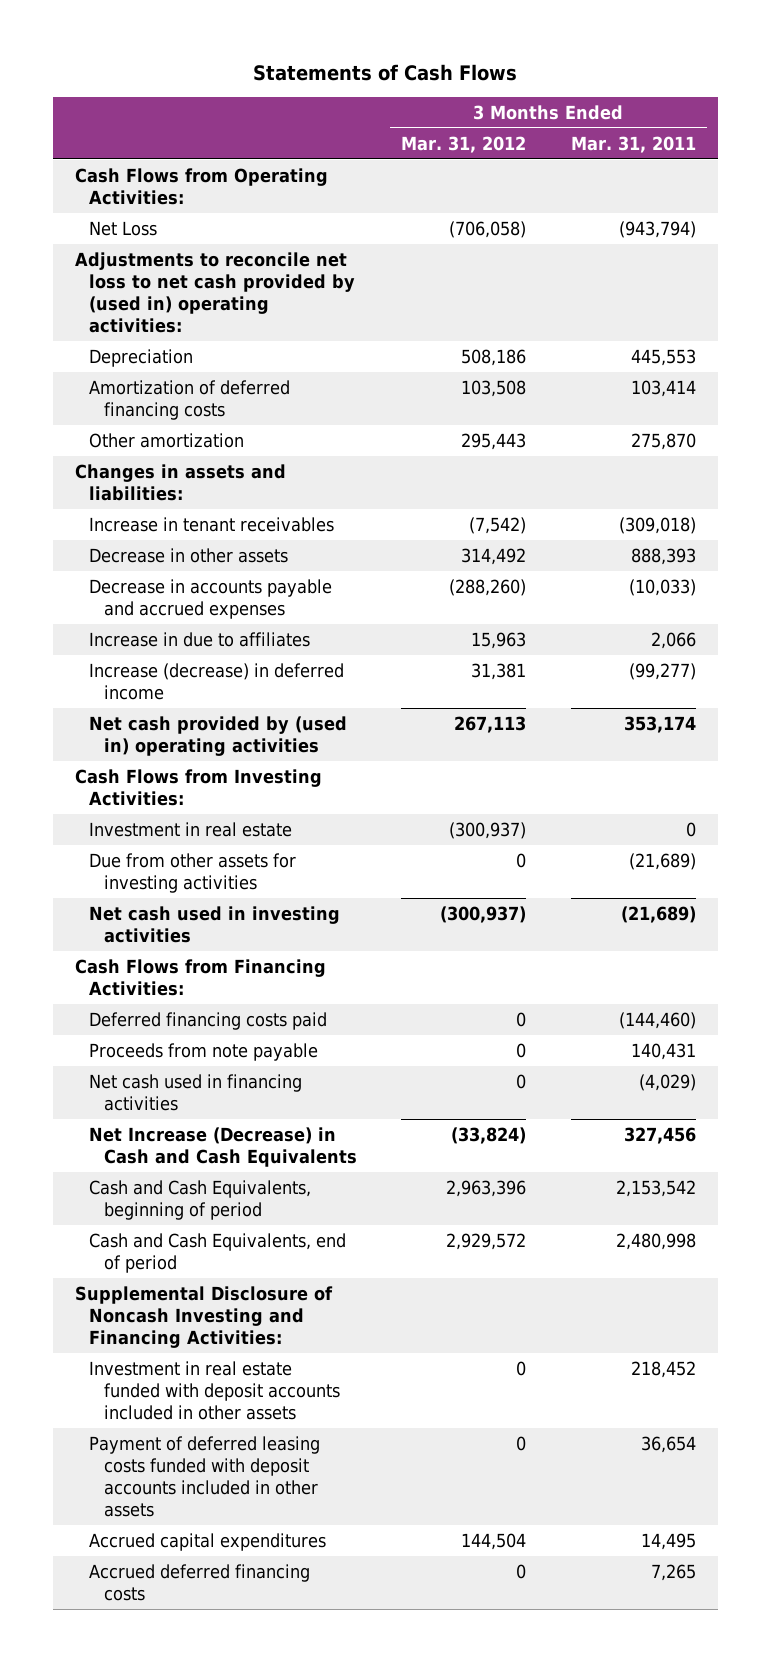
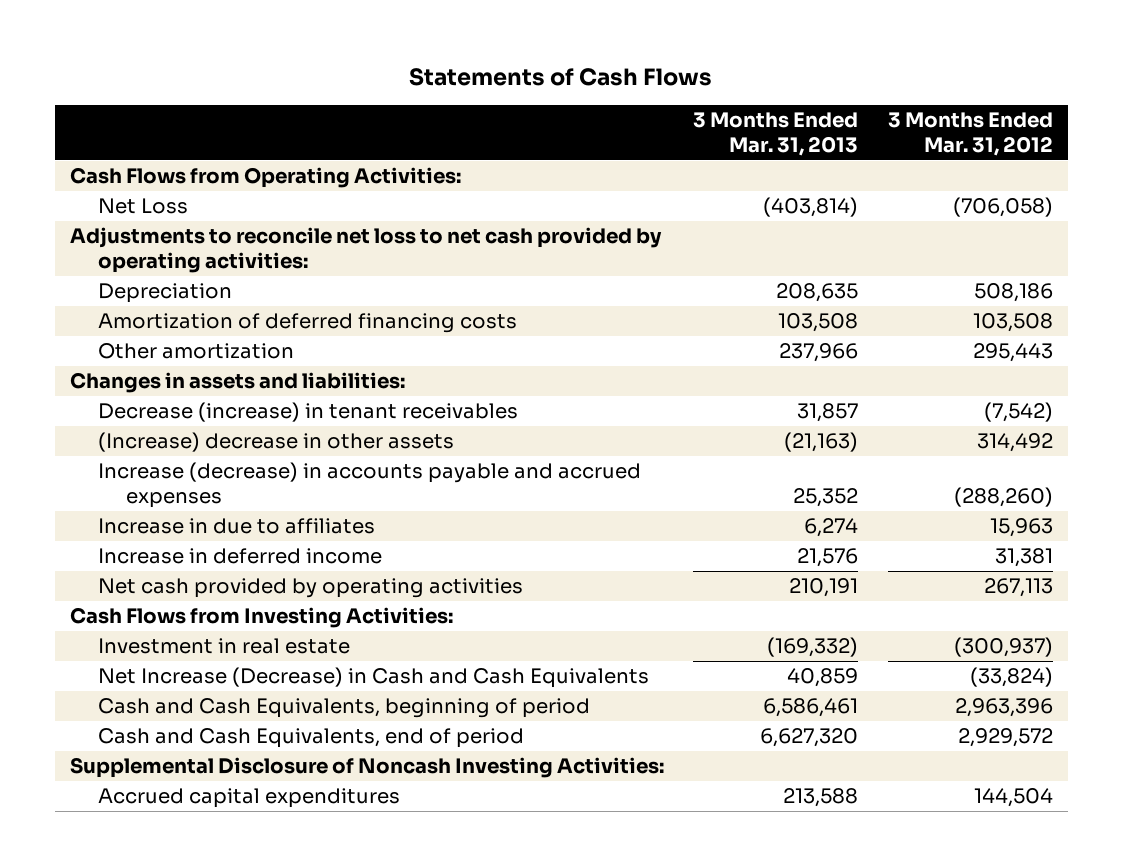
[570,135,696,153] Mar. 31, 2011 -> none
none -> [693,112,859,157] 3 Months Ended Mar. 31, 2013
[74,251,356,333] Adjustments to reconcile net loss to net cash provided by (used in) operating activities: -> [69,227,662,273] Adjustments to reconcile net loss to net cash provided by operating activities:
[89,516,335,532] Increase in tenant receivables -> [97,402,518,423] Decrease (increase) in tenant receivables
[89,547,289,563] Decrease in other assets -> [97,432,454,453] (Increase) decrease in other assets
[89,578,333,619] Decrease in accounts payable and accrued expenses -> [97,462,641,508] Increase (decrease) in accounts payable and accrued expenses
[89,662,345,700] Increase (decrease) in deferred income -> [97,548,382,565] Increase in deferred income
[89,715,348,756] Net cash provided by (used in) operating activities -> [97,578,523,599] Net cash provided by operating activities
[89,852,297,893] Due from other assets for investing activities -> none
[89,905,341,943] Net cash used in investing activities -> none
[74,958,326,996] Cash Flows from Financing Activities: -> none
[89,1011,328,1030] Deferred financing costs paid -> none
[89,1042,319,1061] Proceeds from note payable -> none
[89,1073,303,1111] Net cash used in financing activities -> none
[89,1360,340,1420] Investment in real estate funded with deposit accounts included in other assets -> none
[89,1435,321,1517] Payment of deferred leasing costs funded with deposit accounts included in other assets -> none
[74,1285,333,1348] Supplemental Disclosure of Noncash Investing and Financing Activities: -> [69,757,664,779] Supplemental Disclosure of Noncash Investing Activities:
[89,1563,311,1601] Accrued deferred financing costs -> none

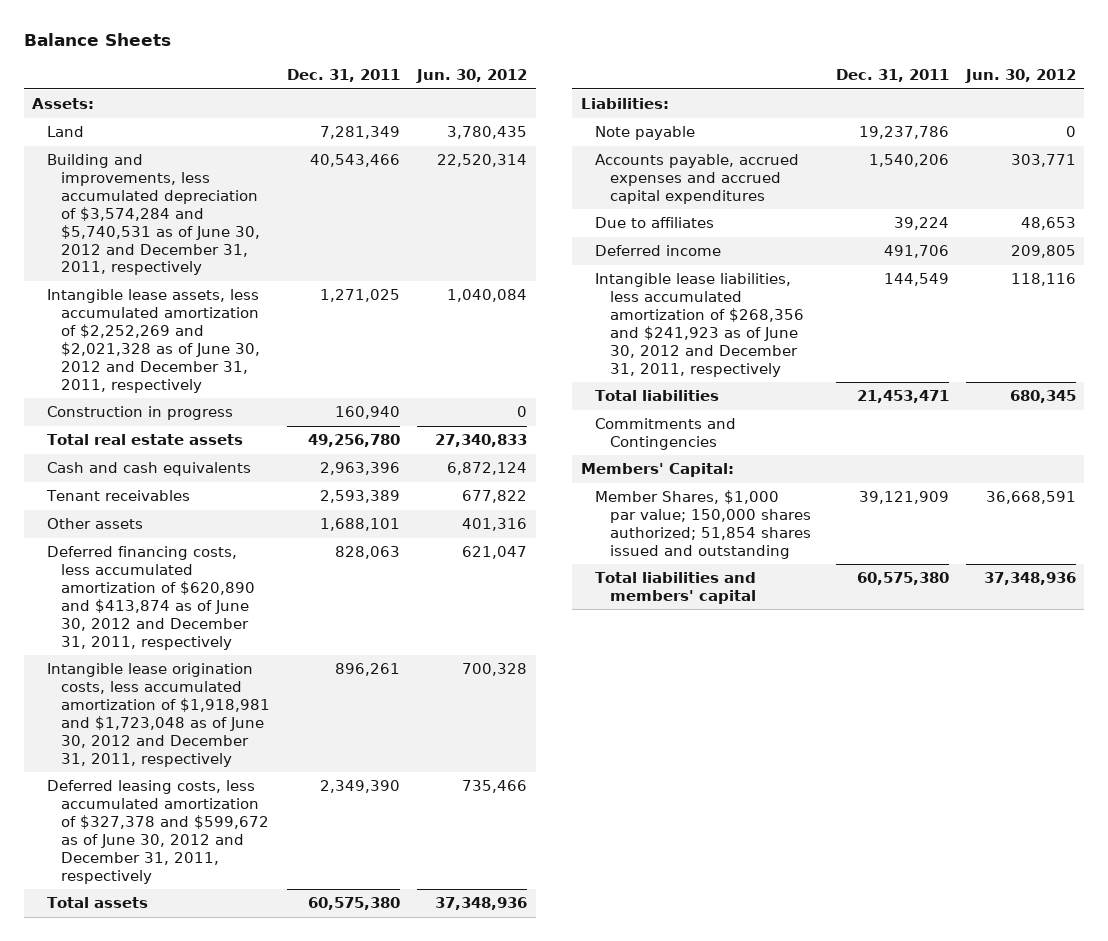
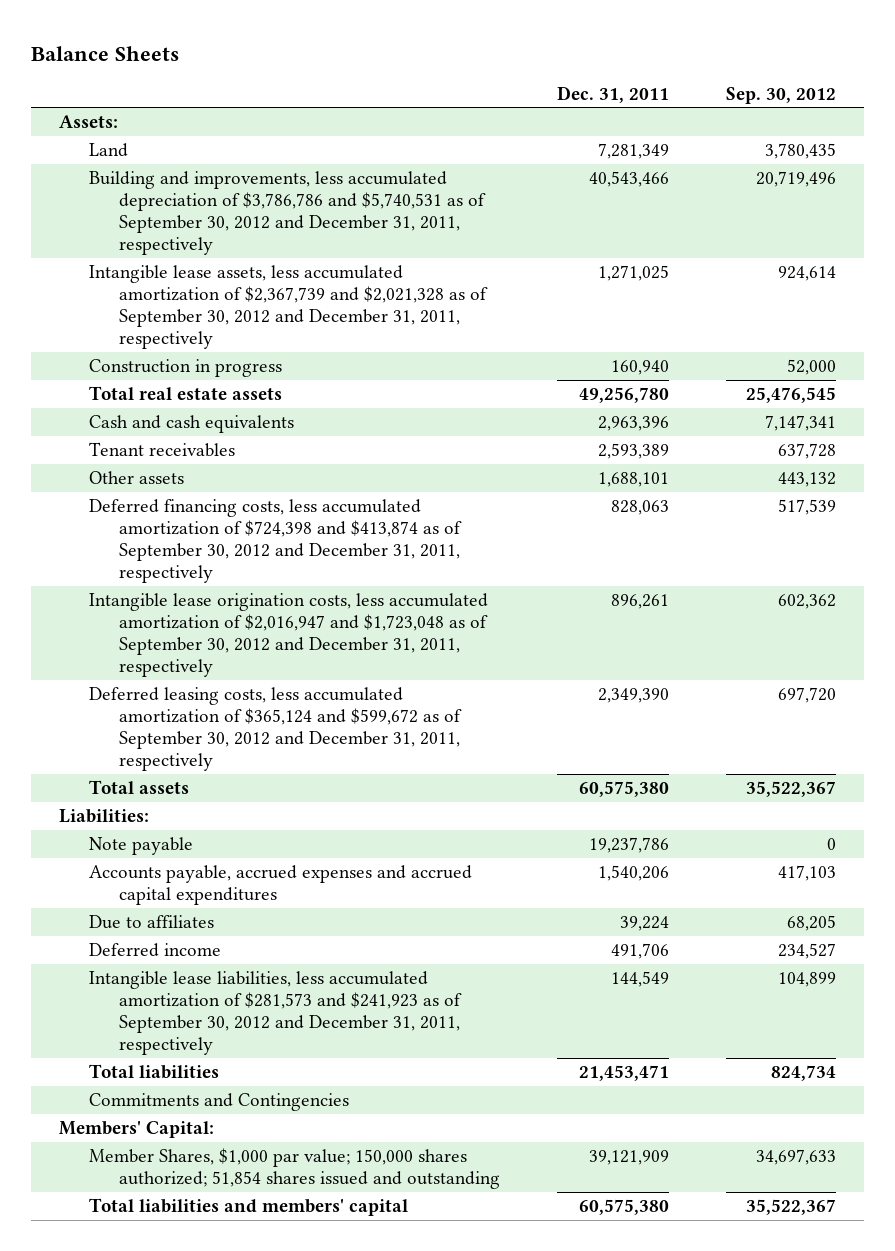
[416,69,528,84] Jun. 30, 2012 -> none
none -> [725,86,836,104] Sep. 30, 2012
[46,154,261,276] Building and improvements, less accumulated depreciation of $3,574,284 and $5,740,531 as of June 30, 2012 and December 31, 2011, respectively -> [89,171,487,256] Building and improvements, less accumulated depreciation of $3,786,786 and $5,740,531 as of September 30, 2012 and December 31, 2011, respectively
[46,289,261,393] Intangible lease assets, less accumulated amortization of $2,252,269 and $2,021,328 as of June 30, 2012 and December 31, 2011, respectively -> [89,265,489,350] Intangible lease assets, less accumulated amortization of $2,367,739 and $2,021,328 as of September 30, 2012 and December 31, 2011, respectively
[46,546,256,650] Deferred financing costs, less accumulated amortization of $620,890 and $413,874 as of June 30, 2012 and December 31, 2011, respectively -> [89,499,463,584] Deferred financing costs, less accumulated amortization of $724,398 and $413,874 as of September 30, 2012 and December 31, 2011, respectively
[46,663,271,767] Intangible lease origination costs, less accumulated amortization of $1,918,981 and $1,723,048 as of June 30, 2012 and December 31, 2011, respectively -> [89,593,489,678] Intangible lease origination costs, less accumulated amortization of $2,016,947 and $1,723,048 as of September 30, 2012 and December 31, 2011, respectively
[46,780,270,884] Deferred leasing costs, less accumulated amortization of $327,378 and $599,672 as of June 30, 2012 and December 31, 2011, respectively -> [89,687,463,772] Deferred leasing costs, less accumulated amortization of $365,124 and $599,672 as of September 30, 2012 and December 31, 2011, respectively
[595,273,804,377] Intangible lease liabilities, less accumulated amortization of $268,356 and $241,923 as of June 30, 2012 and December 31, 2011, respectively -> [89,971,463,1056] Intangible lease liabilities, less accumulated amortization of $281,573 and $241,923 as of September 30, 2012 and December 31, 2011, respectively

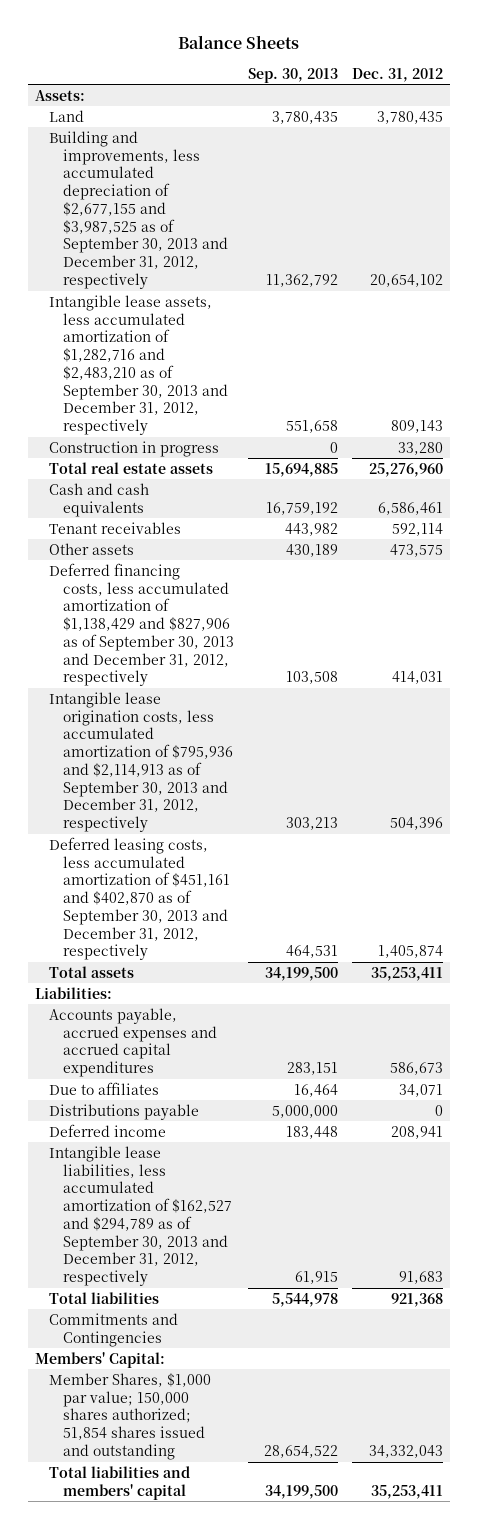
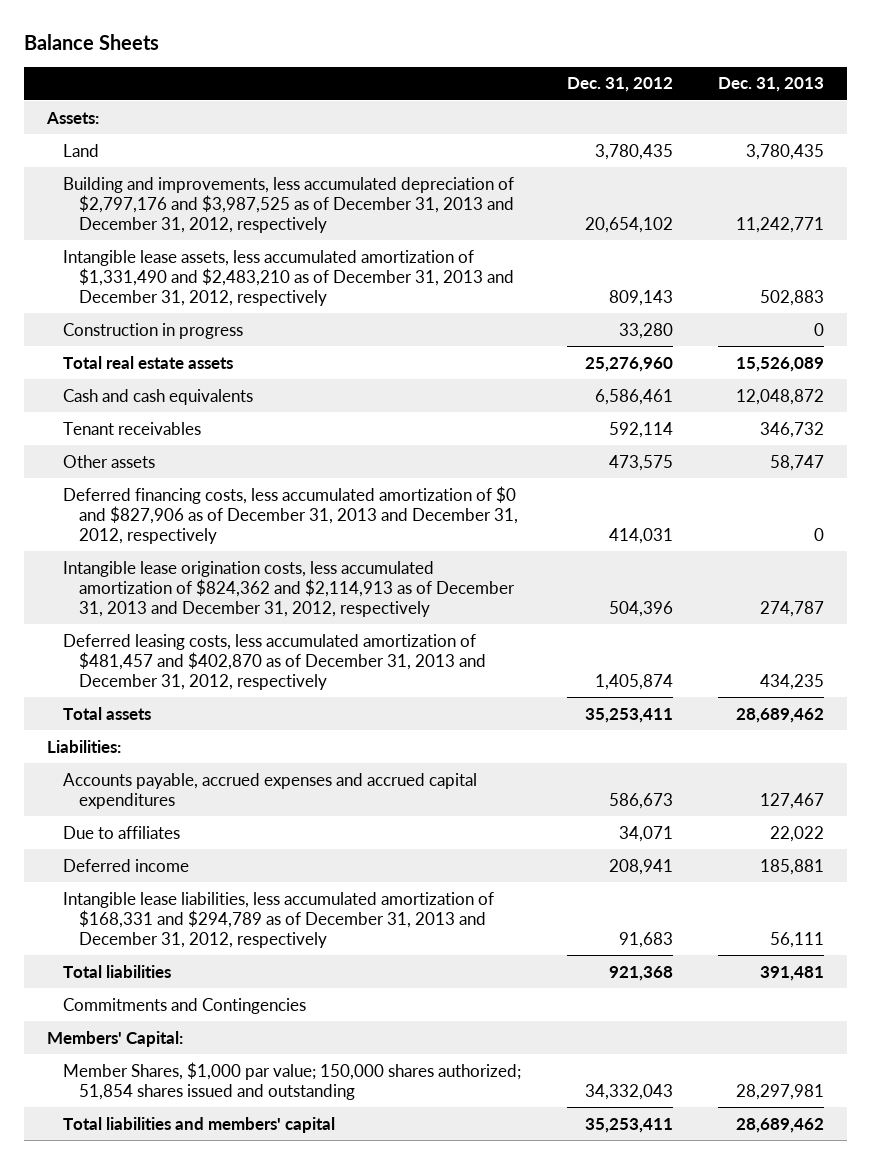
[247,67,338,83] Sep. 30, 2013 -> none
none -> [718,77,825,93] Dec. 31, 2013
[48,130,228,289] Building and improvements, less accumulated depreciation of $2,677,155 and $3,987,525 as of September 30, 2013 and December 31, 2012, respectively -> [63,176,515,233] Building and improvements, less accumulated depreciation of $2,797,176 and $3,987,525 as of December 31, 2013 and December 31, 2012, respectively
[48,294,228,436] Intangible lease assets, less accumulated amortization of $1,282,716 and $2,483,210 as of September 30, 2013 and December 31, 2012, respectively -> [63,249,515,306] Intangible lease assets, less accumulated amortization of $1,331,490 and $2,483,210 as of December 31, 2013 and December 31, 2012, respectively
[48,562,234,687] Deferred financing costs, less accumulated amortization of $1,138,429 and $827,906 as of September 30, 2013 and December 31, 2012, respectively -> [63,485,519,544] Deferred financing costs, less accumulated amortization of $0 and $827,906 as of December 31, 2013 and December 31, 2012, respectively
[48,691,233,833] Intangible lease origination costs, less accumulated amortization of $795,936 and $2,114,913 as of September 30, 2013 and December 31, 2012, respectively -> [63,560,516,617] Intangible lease origination costs, less accumulated amortization of $824,362 and $2,114,913 as of December 31, 2013 and December 31, 2012, respectively
[48,836,230,961] Deferred leasing costs, less accumulated amortization of $451,161 and $402,870 as of September 30, 2013 and December 31, 2012, respectively -> [63,633,487,690] Deferred leasing costs, less accumulated amortization of $481,457 and $402,870 as of December 31, 2013 and December 31, 2012, respectively
[48,1103,199,1120] Distributions payable -> none
[48,1145,232,1287] Intangible lease liabilities, less accumulated amortization of $162,527 and $294,789 as of September 30, 2013 and December 31, 2012, respectively -> [63,891,495,948] Intangible lease liabilities, less accumulated amortization of $168,331 and $294,789 as of December 31, 2013 and December 31, 2012, respectively

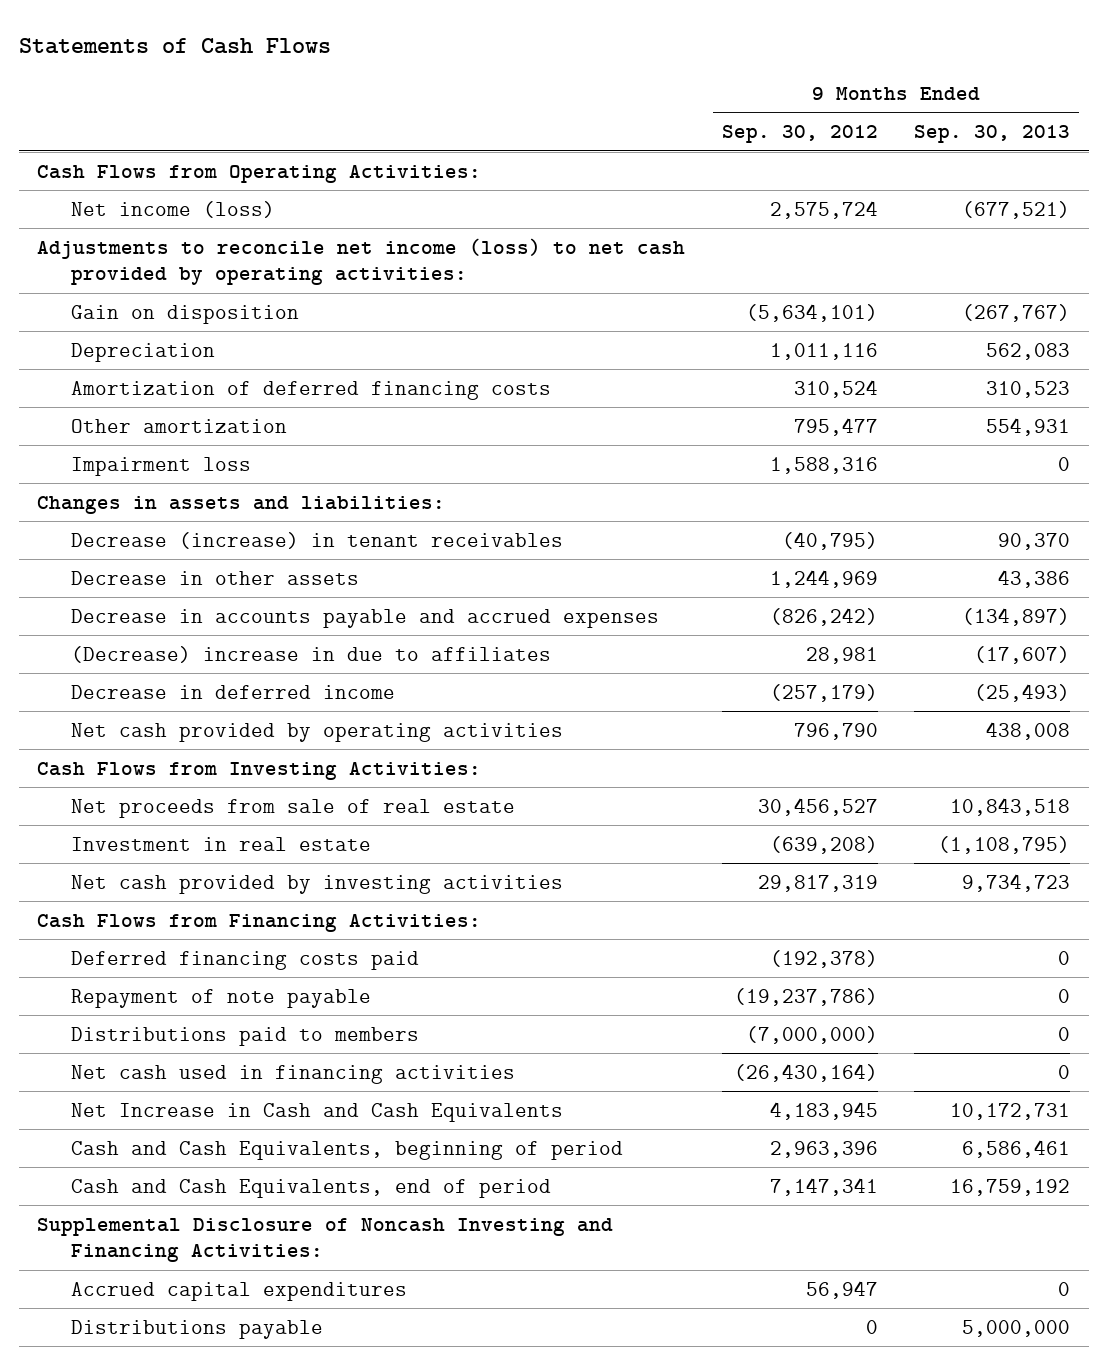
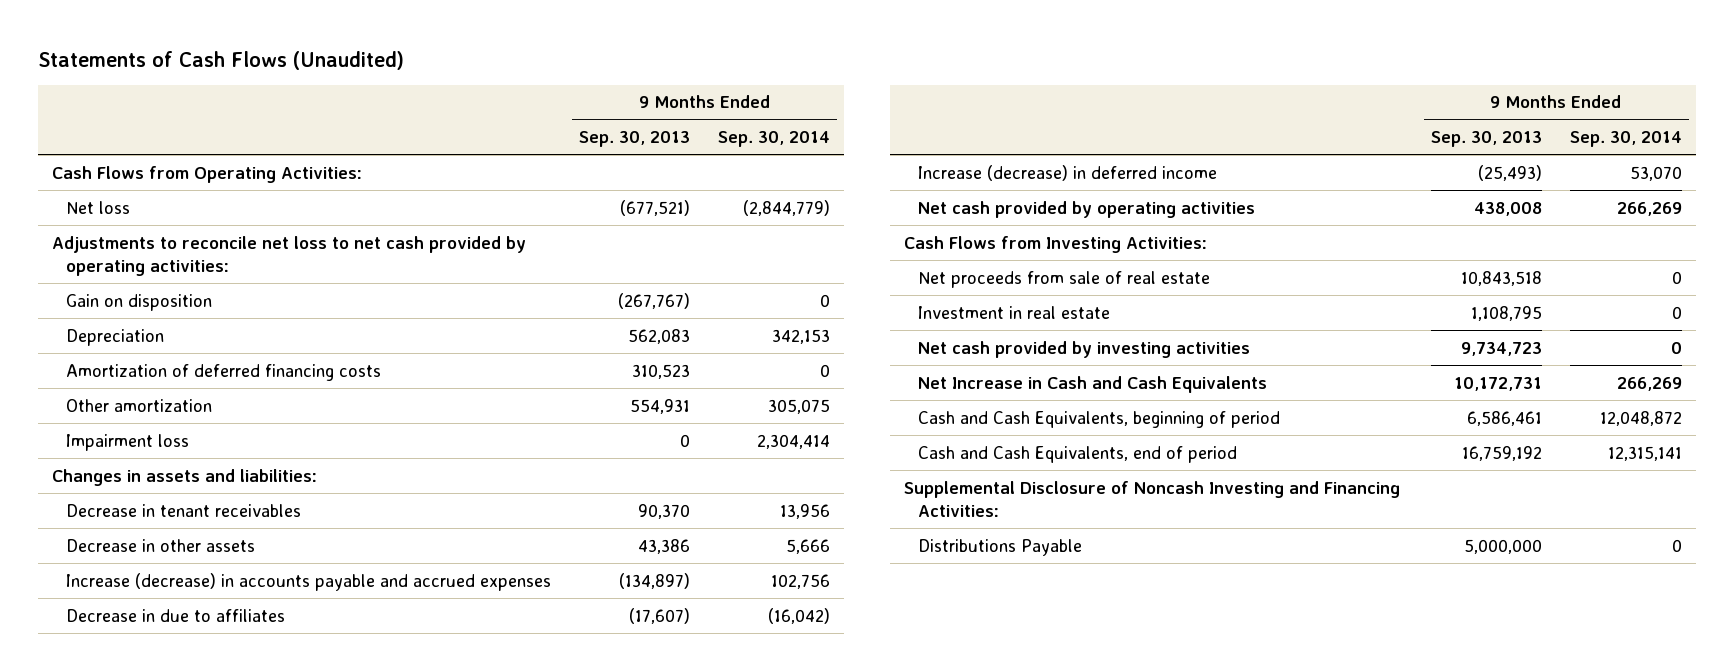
[19,37,332,54] Statements of Cash Flows -> [38,50,405,70] Statements of Cash Flows (Unaudited)
[721,125,878,144] Sep. 30, 2012 -> none
none -> [718,130,831,147] Sep. 30, 2014
[70,200,275,218] Net income (loss) -> [66,200,131,214] Net loss
[37,237,686,286] Adjustments to reconcile net income (loss) to net cash provided by operating activities: -> [52,235,527,277] Adjustments to reconcile net loss to net cash provided by operating activities:
[70,531,563,549] Decrease (increase) in tenant receivables -> [66,503,302,517] Decrease in tenant receivables
[70,608,659,628] Decrease in accounts payable and accrued expenses -> [66,572,552,591] Increase (decrease) in accounts payable and accrued expenses
[70,645,551,663] (Decrease) increase in due to affiliates -> [66,608,286,622] Decrease in due to affiliates
[70,684,395,699] Decrease in deferred income -> [917,164,1217,181] Increase (decrease) in deferred income
[938,835,1071,854] (1,108,795) -> [1470,305,1542,321] 1,108,795
[37,913,482,932] Cash Flows from Financing Activities: -> none
[70,950,419,970] Deferred financing costs paid -> none
[70,988,371,1008] Repayment of note payable -> none
[70,1026,419,1046] Distributions paid to members -> none
[70,1064,515,1084] Net cash used in financing activities -> none
[70,1281,407,1301] Accrued capital expenditures -> none
[70,1319,323,1339] Distributions payable -> [917,538,1082,556] Distributions Payable

